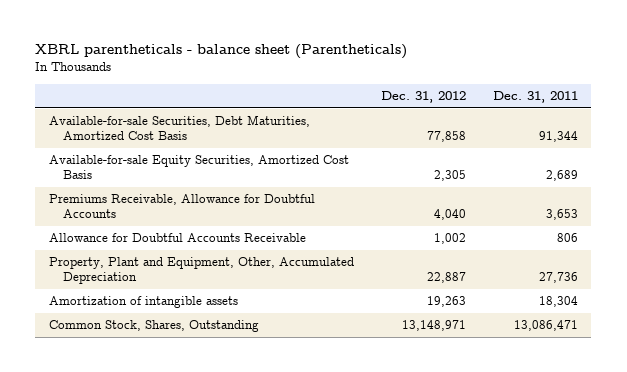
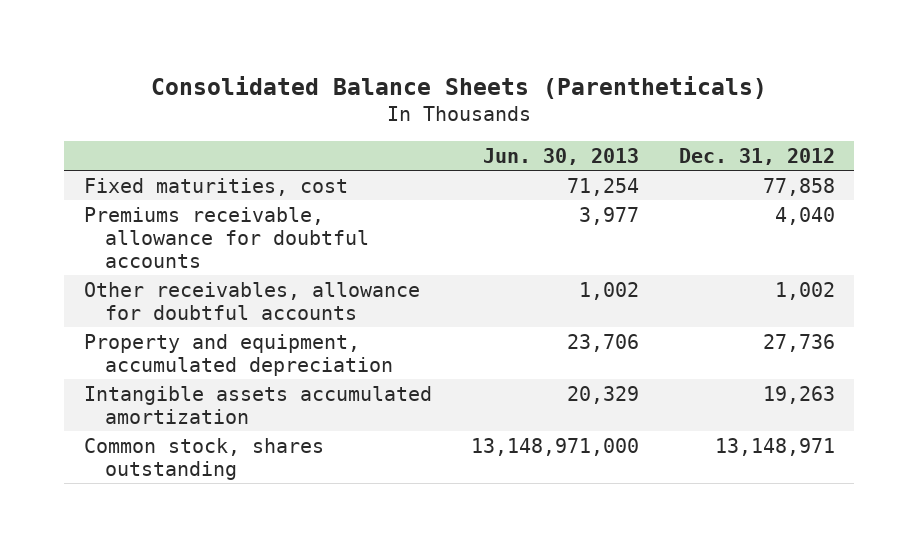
[35,44,408,60] XBRL parentheticals - balance sheet (Parentheticals) -> [151,75,768,99] Consolidated Balance Sheets (Parentheticals)
[492,90,578,103] Dec. 31, 2011 -> none
none -> [483,147,640,165] Jun. 30, 2013
[48,155,349,180] Available-for-sale Equity Securities, Amortized Cost Basis -> none
[48,115,310,141] Available-for-sale Securities, Debt Maturities, Amortized Cost Basis -> [83,177,348,196] Fixed maturities, cost
[48,194,315,219] Premiums Receivable, Allowance for Doubtful Accounts -> [83,206,369,268] Premiums receivable, allowance for doubtful accounts
[48,233,306,243] Allowance for Doubtful Accounts Receivable -> [83,281,420,320] Other receivables, allowance for doubtful accounts
[48,257,354,285] Property, Plant and Equipment, Other, Accumulated Depreciation -> [83,333,393,376] Property and equipment, accumulated depreciation
[426,272,466,284] 22,887 -> [762,333,835,352] 27,736
[48,296,238,309] Amortization of intangible assets -> [83,385,432,424] Intangible assets accumulated amortization
[48,320,259,333] Common Stock, Shares, Outstanding -> [83,437,324,480] Common stock, shares outstanding

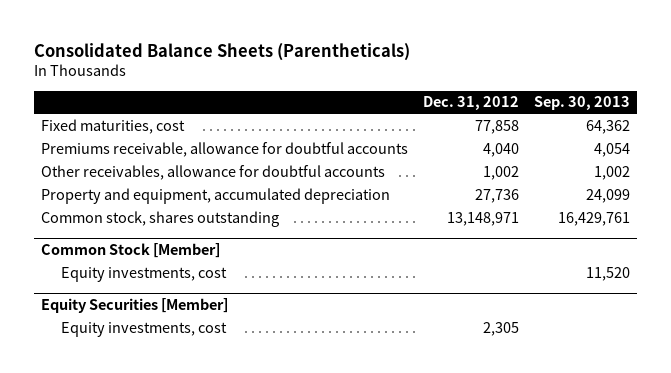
[483,147,640,165] Jun. 30, 2013 -> none
none -> [533,96,630,111] Sep. 30, 2013
[83,385,432,424] Intangible assets accumulated amortization -> none
none -> [41,242,221,258] Common Stock [Member]
none -> [61,266,228,282] Equity investments, cost
none -> [41,297,229,313] Equity Securities [Member]
none -> [61,321,228,337] Equity investments, cost

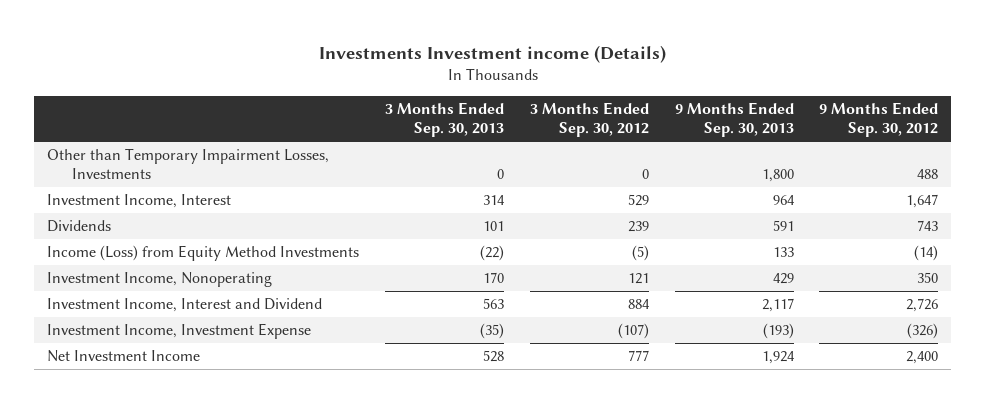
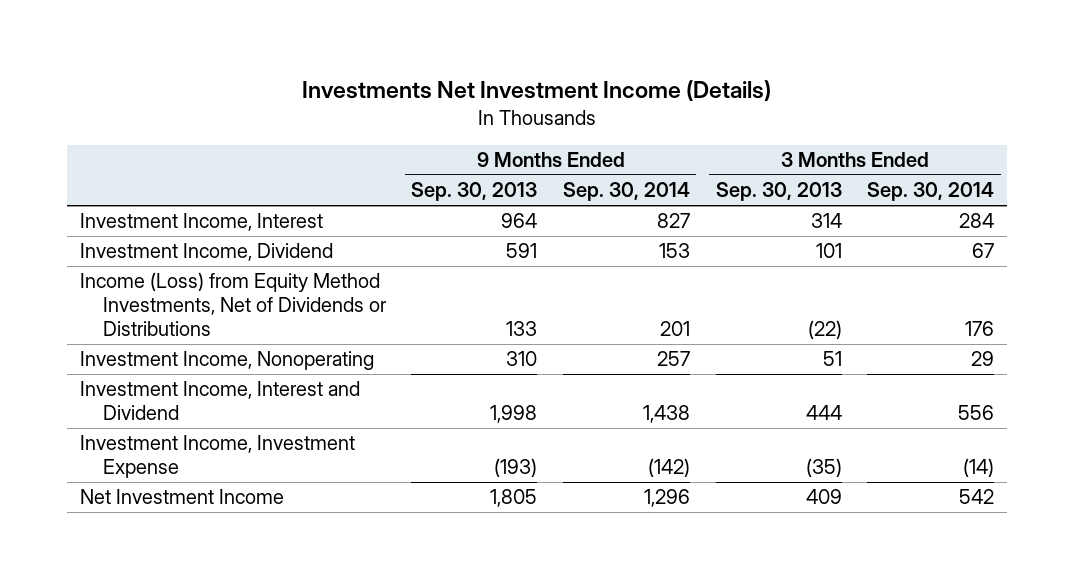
[318,44,666,63] Investments Investment income (Details) -> [302,80,772,102] Investments Net Investment Income (Details)
[529,102,649,138] 3 Months Ended Sep. 30, 2012 -> none
[819,102,939,138] 9 Months Ended Sep. 30, 2012 -> none
none -> [563,182,691,202] Sep. 30, 2014
none -> [867,182,995,202] Sep. 30, 2014
[46,148,329,180] Other than Temporary Impairment Losses, Investments -> none
[46,220,111,233] Dividends -> [80,243,334,262] Investment Income, Dividend
[46,245,359,262] Income (Loss) from Equity Method Investments -> [80,272,387,336] Income (Loss) from Equity Method Investments, Net of Dividends or Distributions
[482,272,504,284] 170 -> [822,351,842,367] 51
[772,273,794,285] 429 -> [506,351,538,367] 310
[482,298,504,310] 563 -> [805,405,842,421] 444
[761,298,794,313] 2,117 -> [490,405,538,424] 1,998
[482,350,504,363] 528 -> [805,489,842,505] 409
[761,351,795,365] 1,924 -> [490,489,538,508] 1,805

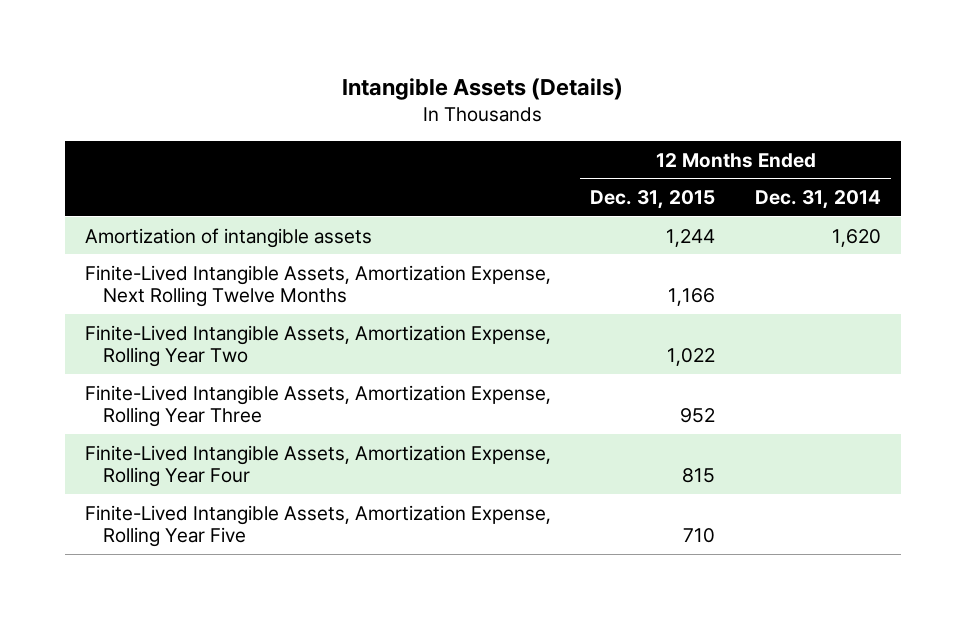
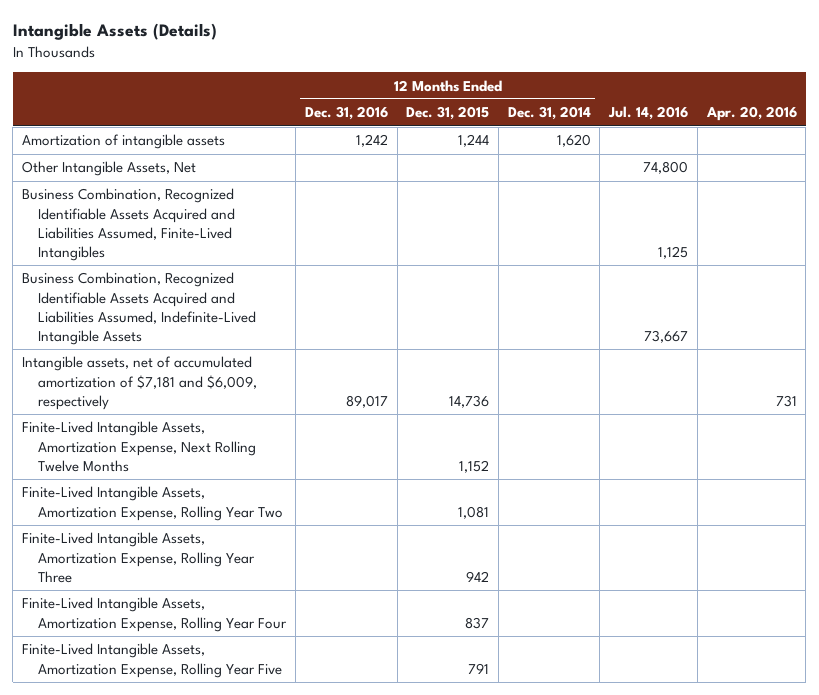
none -> [304,106,388,121] Dec. 31, 2016
none -> [608,106,689,121] Jul. 14, 2016
none -> [705,106,797,122] Apr. 20, 2016
none -> [21,161,196,177] Other Intangible Assets, Net
none -> [21,188,236,261] Business Combination, Recognized Identifiable Assets Acquired and Liabilities Assumed, Finite-Lived Intangibles
none -> [21,272,257,345] Business Combination, Recognized Identifiable Assets Acquired and Liabilities Assumed, Indefinite-Lived Intangible Assets
none -> [21,356,258,410] Intangible assets, net of accumulated amortization of $7,181 and $6,009, respectively
[668,288,716,307] 1,166 -> [459,459,490,473] 1,152
[667,348,716,367] 1,022 -> [458,505,490,519] 1,081
[680,408,716,424] 952 -> [466,570,490,582] 942
[682,468,716,484] 815 -> [465,616,490,629] 837
[683,528,716,544] 710 -> [468,662,490,674] 791

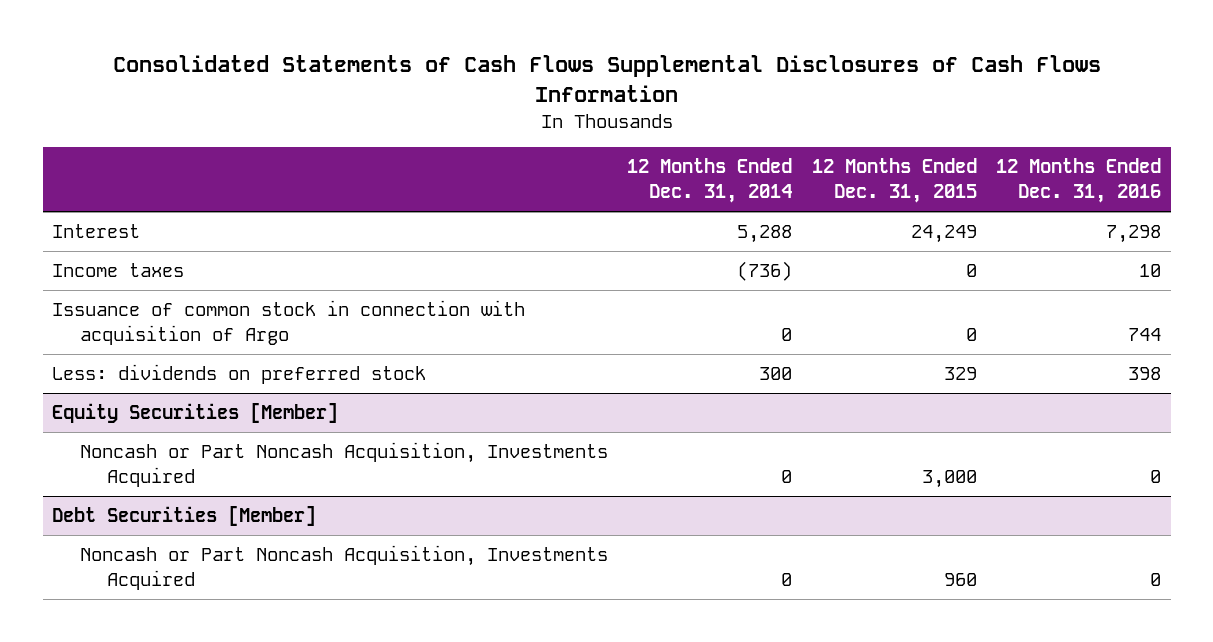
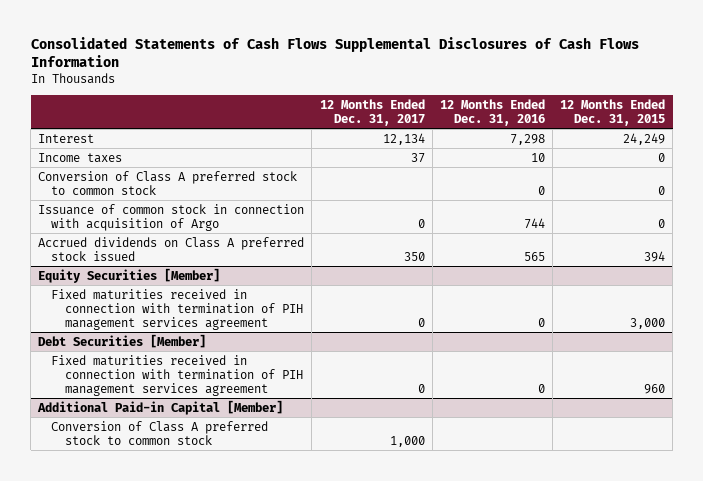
[627,158,793,204] 12 Months Ended Dec. 31, 2014 -> none
none -> [319,98,425,126] 12 Months Ended Dec. 31, 2017
none -> [38,170,298,195] Conversion of Class A preferred stock to common stock
[52,364,427,385] Less: dividends on preferred stock -> none
none -> [38,236,305,261] Accrued dividends on Class A preferred stock issued
[79,442,608,488] Noncash or Part Noncash Acquisition, Investments Acquired -> [51,288,303,330] Fixed maturities received in connection with termination of PIH management services agreement
[79,545,608,591] Noncash or Part Noncash Acquisition, Investments Acquired -> [51,354,303,396] Fixed maturities received in connection with termination of PIH management services agreement
none -> [37,399,284,415] Additional Paid-in Capital [Member]
none -> [51,420,269,445] Conversion of Class A preferred stock to common stock

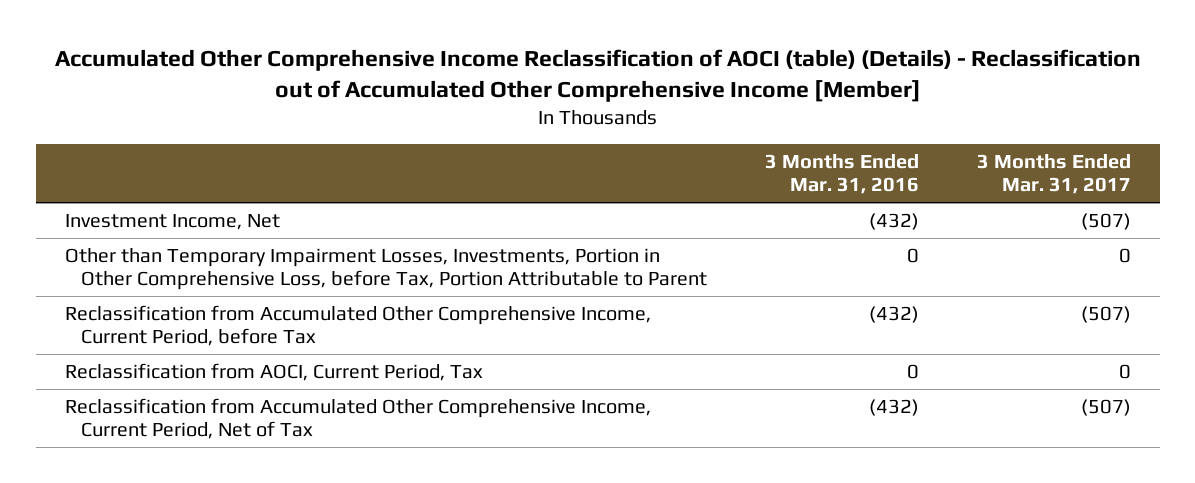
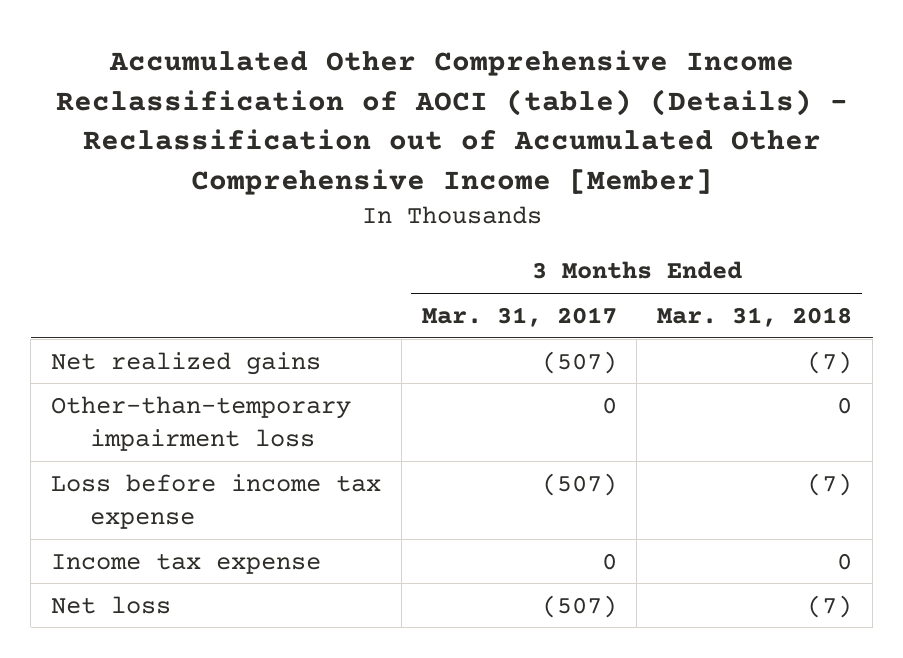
[764,153,919,195] 3 Months Ended Mar. 31, 2016 -> none
none -> [657,306,853,327] Mar. 31, 2018
[64,213,280,230] Investment Income, Net -> [50,351,321,375] Net realized gains
[64,247,707,291] Other than Temporary Impairment Losses, Investments, Portion in Other Comprehensive Loss, before Tax, Portion Attributable to Parent -> [50,395,351,451] Other-than-temporary impairment loss
[64,304,651,347] Reclassification from Accumulated Other Comprehensive Income, Current Period, before Tax -> [50,473,381,529] Loss before income tax expense
[64,362,483,381] Reclassification from AOCI, Current Period, Tax -> [50,552,321,574] Income tax expense
[64,397,651,440] Reclassification from Accumulated Other Comprehensive Income, Current Period, Net of Tax -> [50,595,171,614] Net loss

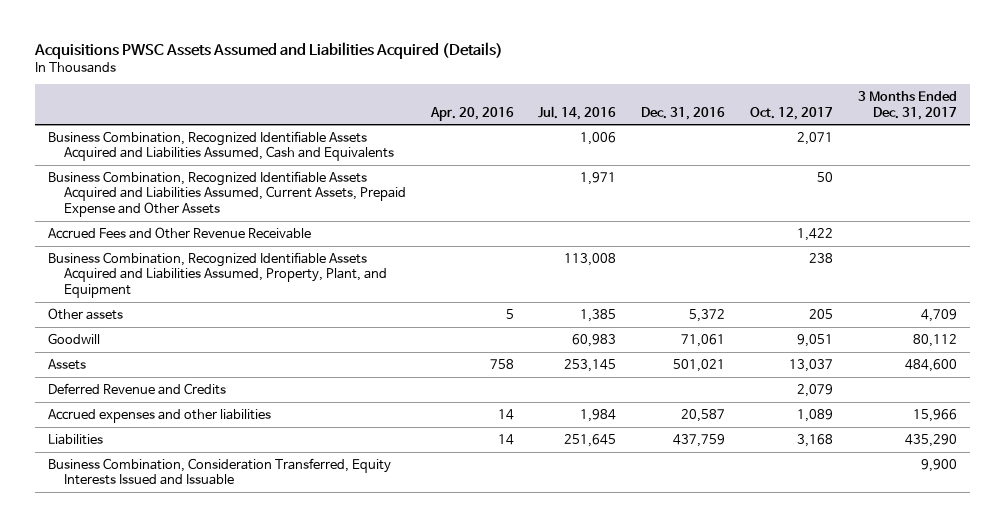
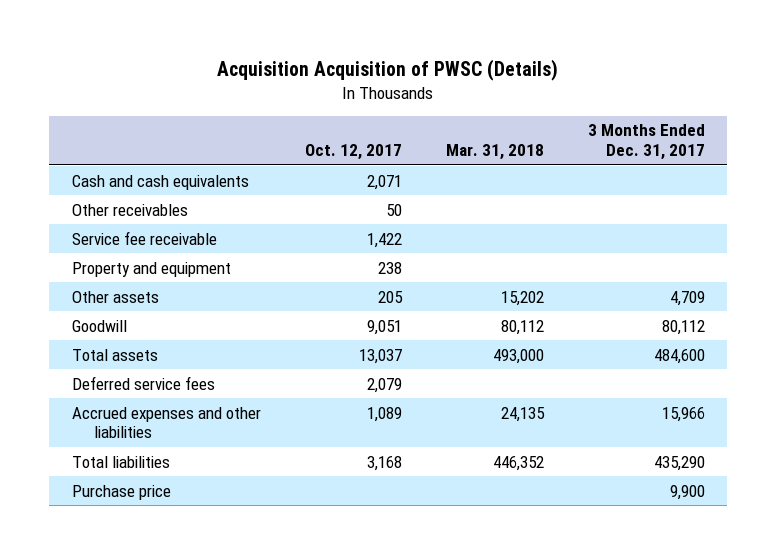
[34,41,504,59] Acquisitions PWSC Assets Assumed and Liabilities Acquired (Details) -> [217,58,559,81] Acquisition Acquisition of PWSC (Details)
[429,106,514,121] Apr. 20, 2016 -> none
[538,105,617,120] Jul. 14, 2016 -> none
[641,106,726,120] Dec. 31, 2016 -> none
none -> [445,143,544,160] Mar. 31, 2018
[47,130,394,162] Business Combination, Recognized Identifiable Assets Acquired and Liabilities Assumed, Cash and Equivalents -> [71,174,249,190] Cash and cash equivalents
[47,170,406,218] Business Combination, Recognized Identifiable Assets Acquired and Liabilities Assumed, Current Assets, Prepaid Expense and Other Assets -> [71,203,188,216] Other receivables
[47,226,311,239] Accrued Fees and Other Revenue Receivable -> [71,230,217,245] Service fee receivable
[47,251,387,299] Business Combination, Recognized Identifiable Assets Acquired and Liabilities Assumed, Property, Plant, and Equipment -> [71,261,231,277] Property and equipment
[47,358,86,370] Assets -> [71,348,158,361] Total assets
[47,382,226,395] Deferred Revenue and Credits -> [71,375,215,390] Deferred service fees
[47,433,103,445] Liabilities -> [71,455,170,468] Total liabilities
[47,457,391,486] Business Combination, Consideration Transferred, Equity Interests Issued and Issuable -> [71,484,171,500] Purchase price

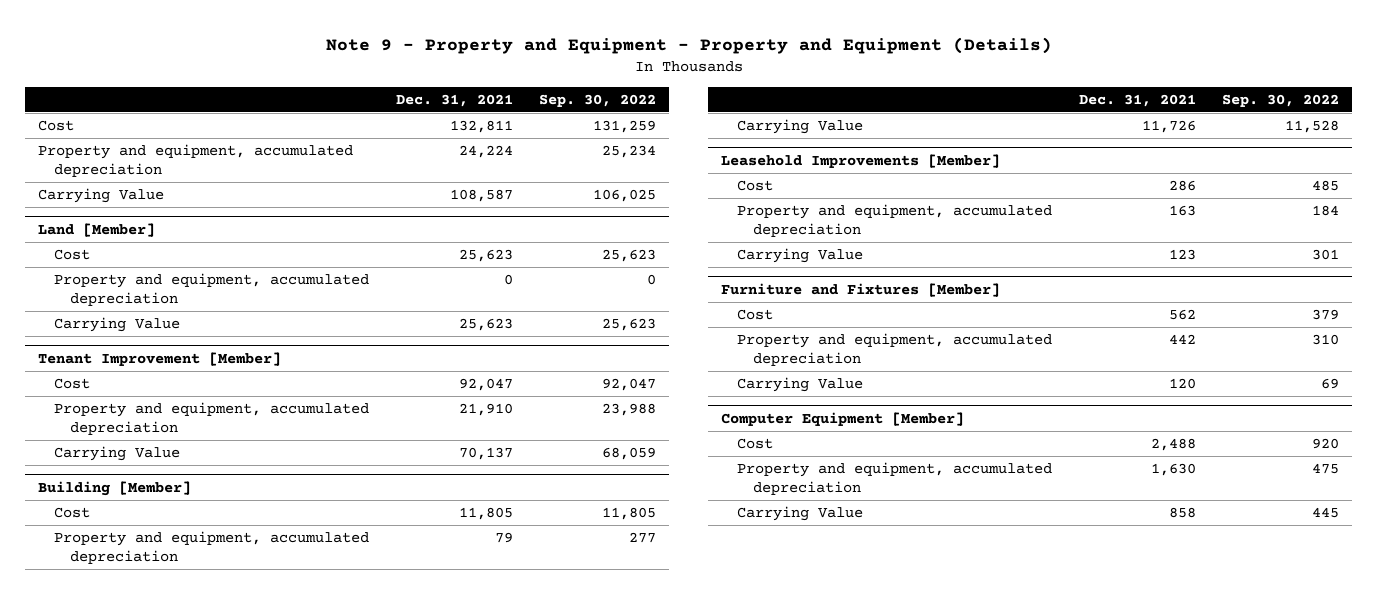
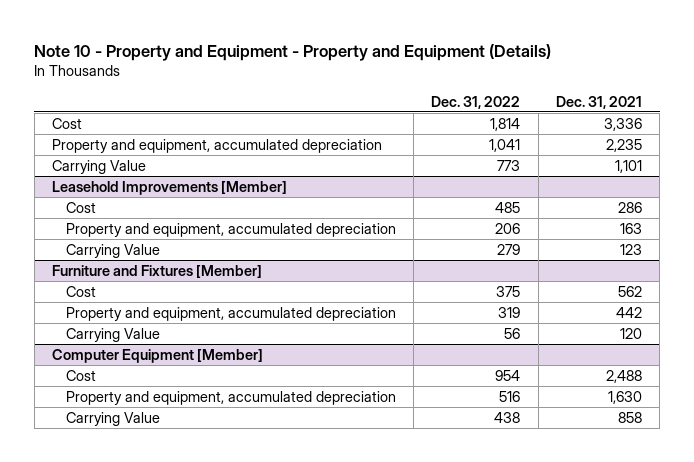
[325,36,1052,54] Note 9 - Property and Equipment - Property and Equipment (Details) -> [34,43,552,61] Note 10 - Property and Equipment - Property and Equipment (Details)
[538,93,656,107] Sep. 30, 2022 -> none
none -> [431,95,521,109] Dec. 31, 2022
[38,222,156,237] Land [Member] -> none
[54,249,91,261] Cost -> none
[54,273,370,307] Property and equipment, accumulated depreciation -> none
[54,317,181,333] Carrying Value -> none
[38,351,282,366] Tenant Improvement [Member] -> none
[54,378,91,390] Cost -> none
[54,402,370,436] Property and equipment, accumulated depreciation -> none
[54,446,181,462] Carrying Value -> none
[38,480,192,496] Building [Member] -> none
[54,507,91,519] Cost -> none
[54,531,370,565] Property and equipment, accumulated depreciation -> none
[737,119,864,135] Carrying Value -> none
[449,120,513,134] 132,811 -> [604,117,643,131] 3,336
[458,145,513,159] 24,224 -> [606,138,643,152] 2,235
[449,189,513,203] 108,587 -> [615,159,643,173] 1,101

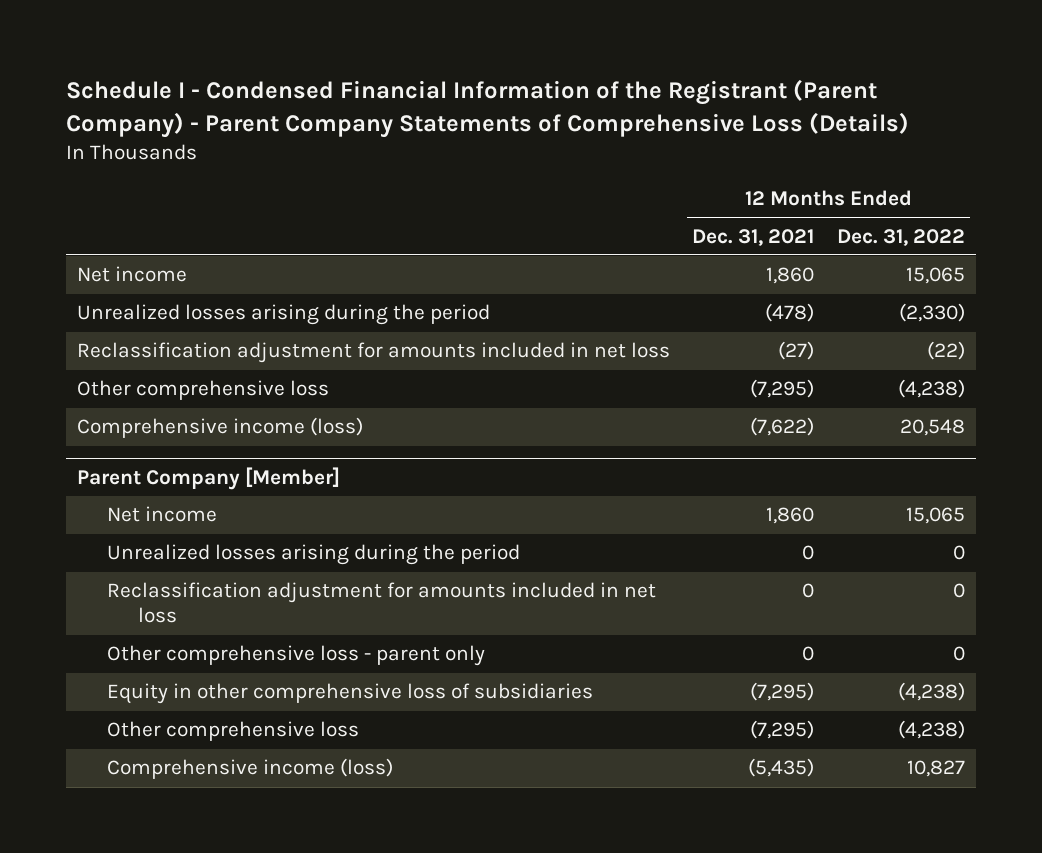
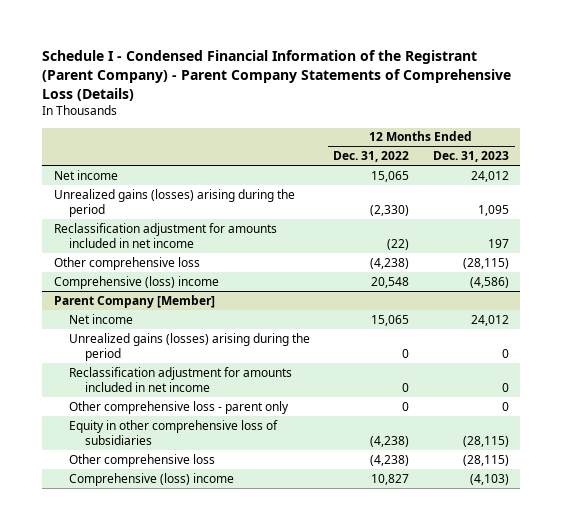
[692,228,815,246] Dec. 31, 2021 -> none
none -> [432,151,509,163] Dec. 31, 2023
[77,304,491,326] Unrealized losses arising during the period -> [53,188,295,218] Unrealized gains (losses) arising during the period
[77,342,671,364] Reclassification adjustment for amounts included in net loss -> [53,222,277,249] Reclassification adjustment for amounts included in net income
[77,417,364,439] Comprehensive income (loss) -> [53,275,219,289] Comprehensive (loss) income
[107,544,521,566] Unrealized losses arising during the period -> [69,332,311,362] Unrealized gains (losses) arising during the period
[107,582,657,624] Reclassification adjustment for amounts included in net loss -> [69,366,293,393] Reclassification adjustment for amounts included in net income
[107,758,394,780] Comprehensive income (loss) -> [69,472,235,486] Comprehensive (loss) income

